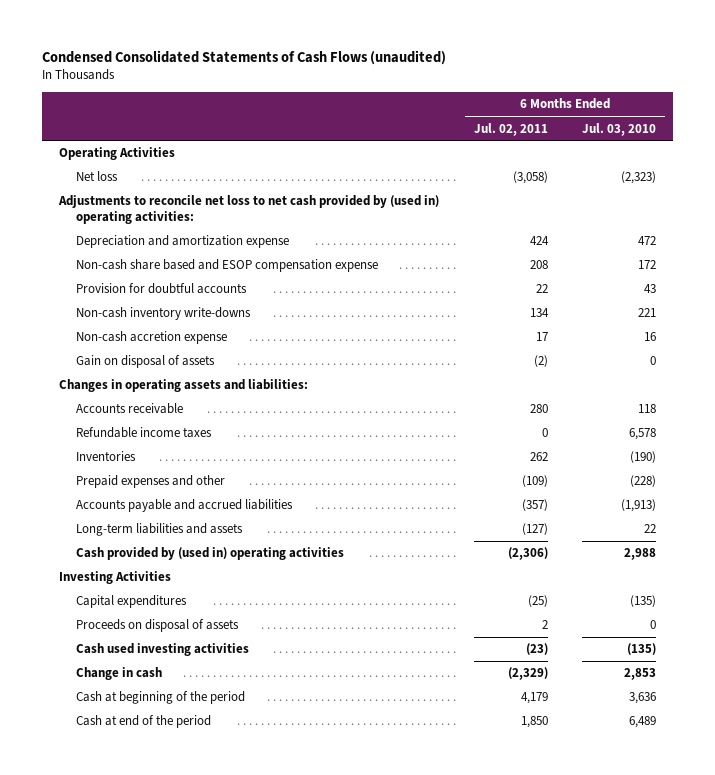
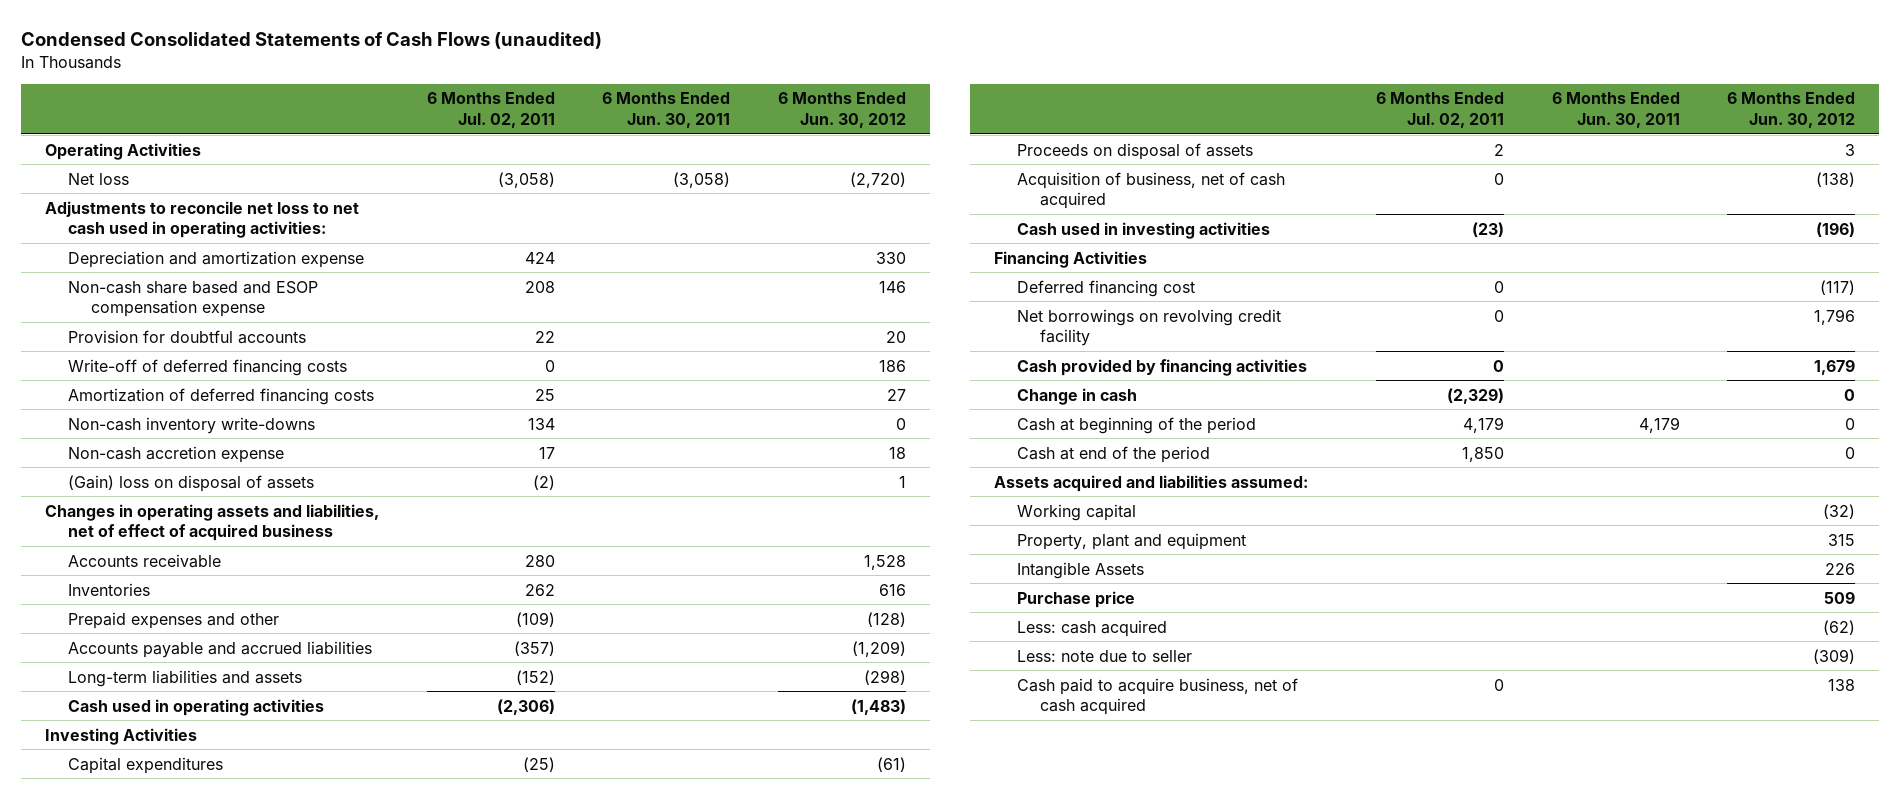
[581,122,656,136] Jul. 03, 2010 -> none
none -> [602,92,731,129] 6 Months Ended Jun. 30, 2011
none -> [778,92,907,129] 6 Months Ended Jun. 30, 2012
[58,195,440,224] Adjustments to reconcile net loss to net cash provided by (used in) operating activities: -> [44,200,359,239] Adjustments to reconcile net loss to net cash used in operating activities:
none -> [68,358,348,376] Write-off of deferred financing costs
none -> [68,387,375,405] Amortization of deferred financing costs
[76,355,216,369] Gain on disposal of assets -> [68,474,315,492] (Gain) loss on disposal of assets
[59,379,309,393] Changes in operating assets and liabilities: -> [44,503,379,542] Changes in operating assets and liabilities, net of effect of acquired business
[76,427,213,439] Refundable income taxes -> none
[521,523,548,536] (127) -> [515,669,555,685] (152)
[76,547,345,561] Cash provided by (used in) operating activities -> [68,698,325,716] Cash used in operating activities
none -> [1017,171,1286,210] Acquisition of business, net of cash acquired
[76,643,250,657] Cash used investing activities -> [1017,221,1271,239] Cash used in investing activities
none -> [994,250,1148,268] Financing Activities
none -> [1017,279,1196,297] Deferred financing cost
none -> [1017,308,1282,347] Net borrowings on revolving credit facility
none -> [1017,358,1308,376] Cash provided by financing activities
none -> [994,474,1309,492] Assets acquired and liabilities assumed:
none -> [1017,503,1137,521] Working capital
none -> [1017,532,1247,550] Property, plant and equipment
none -> [1017,561,1145,579] Intangible Assets
none -> [1017,590,1136,608] Purchase price
none -> [1017,619,1168,637] Less: cash acquired
none -> [1017,649,1193,662] Less: note due to seller
none -> [1017,677,1299,716] Cash paid to acquire business, net of cash acquired

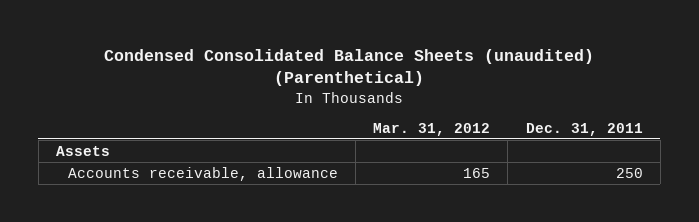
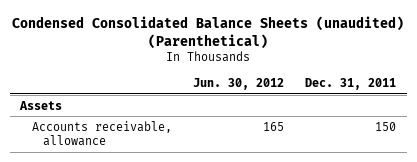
[373,122,491,136] Mar. 31, 2012 -> none
none -> [192,78,284,91] Jun. 30, 2012
[615,167,643,178] 250 -> [375,121,397,131] 150

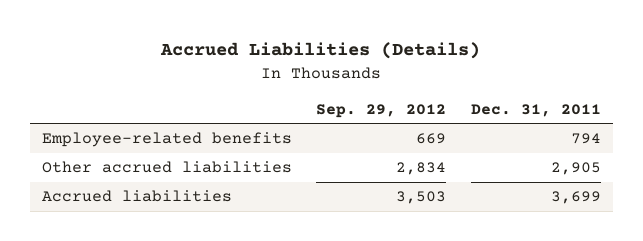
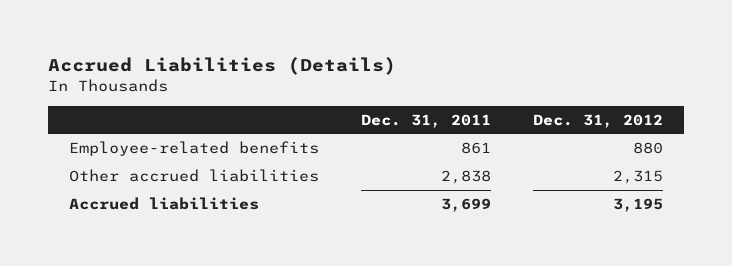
[316,103,447,118] Sep. 29, 2012 -> none
none -> [532,113,663,128] Dec. 31, 2012
[570,133,601,145] 794 -> [461,141,492,154] 861
[550,162,601,176] 2,905 -> [441,169,492,184] 2,838

